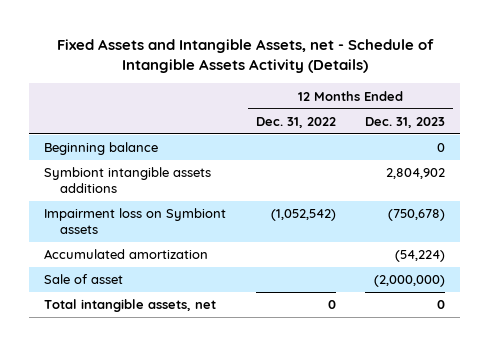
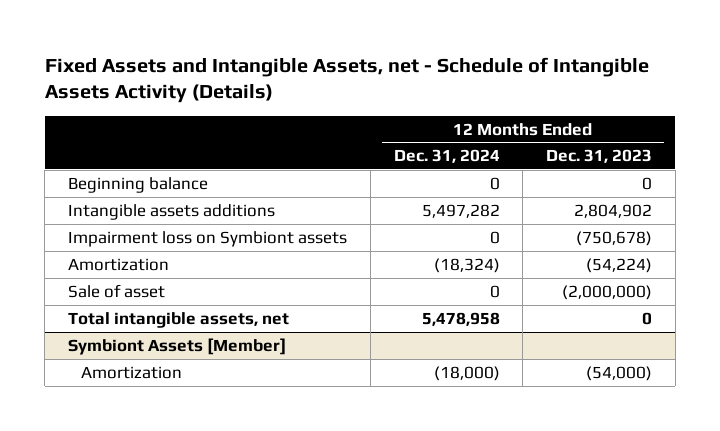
[255,116,336,128] Dec. 31, 2022 -> none
none -> [393,149,500,164] Dec. 31, 2024
[44,167,212,194] Symbiont intangible assets additions -> [68,203,276,220] Intangible assets additions
[44,249,209,260] Accumulated amortization -> [68,257,170,271] Amortization
none -> [68,337,287,355] Symbiont Assets [Member]
none -> [80,365,182,379] Amortization

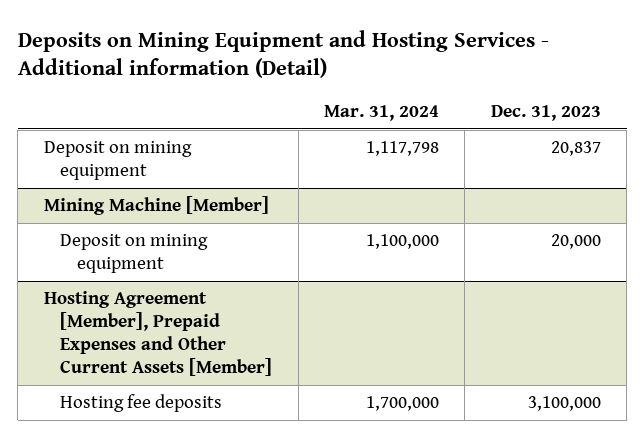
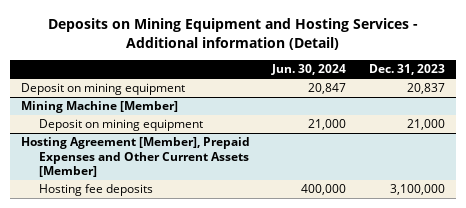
[323,104,439,121] Mar. 31, 2024 -> none
none -> [271,64,347,76] Jun. 30, 2024
[550,234,601,250] 20,000 -> [406,119,445,131] 21,000

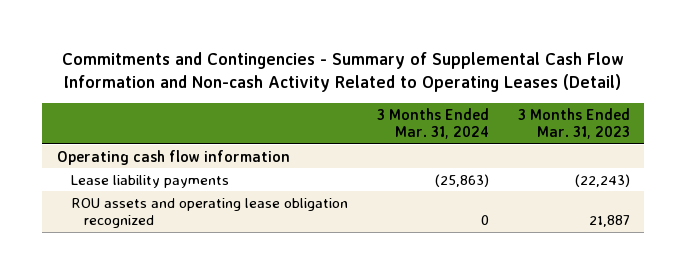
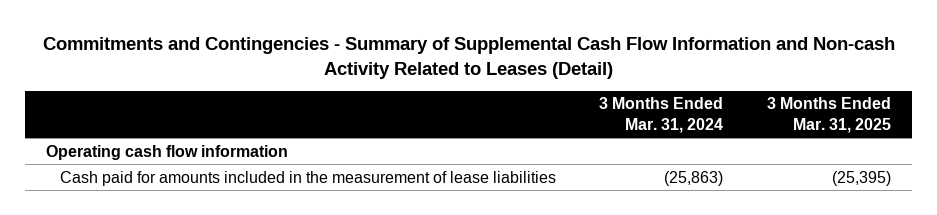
[62,52,625,93] Commitments and Contingencies - Summary of Supplemental Cash Flow Information and Non-cash Activity Related to Operating Leases (Detail) -> [42,36,895,79] Commitments and Contingencies - Summary of Supplemental Cash Flow Information and Non-cash Activity Related to Leases (Detail)
[517,107,630,140] 3 Months Ended Mar. 31, 2023 -> none
none -> [766,97,891,133] 3 Months Ended Mar. 31, 2025
[70,197,348,229] ROU assets and operating lease obligation recognized -> none
[70,174,229,188] Lease liability payments -> [60,170,557,186] Cash paid for amounts included in the measurement of lease liabilities

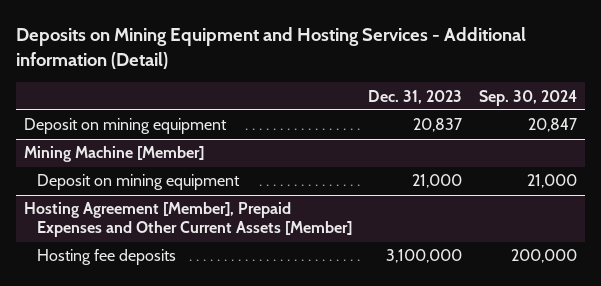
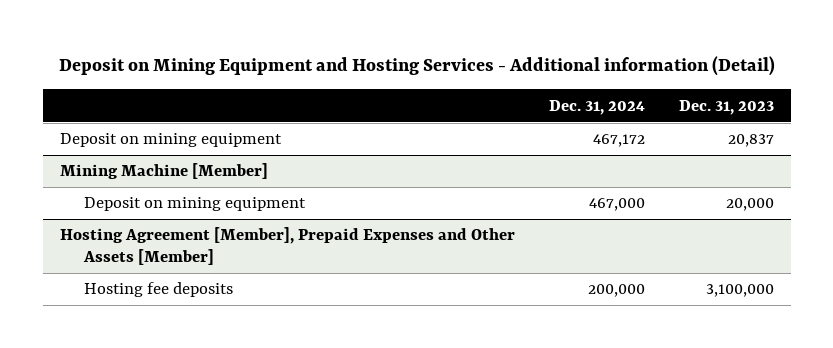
[16,27,527,70] Deposits on Mining Equipment and Hosting Services - Additional information (Detail) -> [58,56,775,77] Deposit on Mining Equipment and Hosting Services - Additional information (Detail)
[478,89,577,106] Sep. 30, 2024 -> none
none -> [548,99,645,115] Dec. 31, 2024
[412,174,463,189] 21,000 -> [725,198,774,212] 20,000
[24,202,352,238] Hosting Agreement [Member], Prepaid Expenses and Other Current Assets [Member] -> [59,227,515,265] Hosting Agreement [Member], Prepaid Expenses and Other Assets [Member]

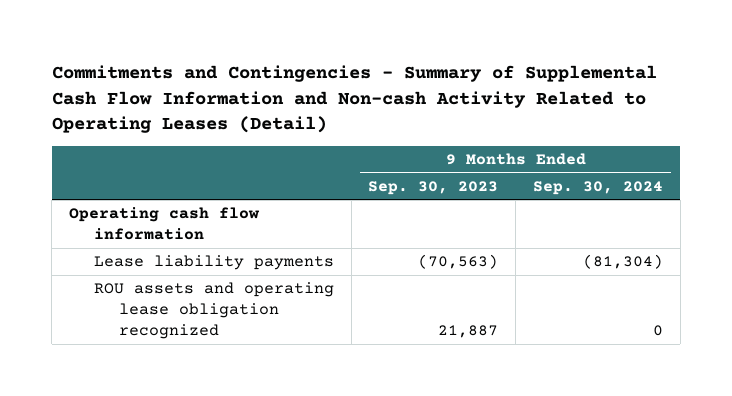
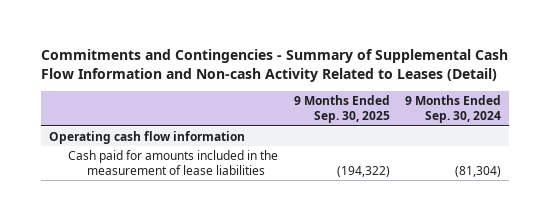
[51,64,657,134] Commitments and Contingencies - Summary of Supplemental Cash Flow Information and Non-cash Activity Related to Operating Leases (Detail) -> [41,49,509,83] Commitments and Contingencies - Summary of Supplemental Cash Flow Information and Non-cash Activity Related to Leases (Detail)
[368,180,499,195] Sep. 30, 2023 -> none
none -> [293,95,390,124] 9 Months Ended Sep. 30, 2025
[93,282,334,340] ROU assets and operating lease obligation recognized -> none
[93,255,334,271] Lease liability payments -> [68,150,279,175] Cash paid for amounts included in the measurement of lease liabilities

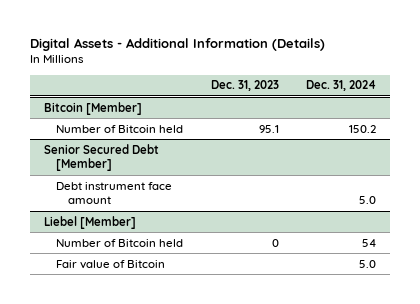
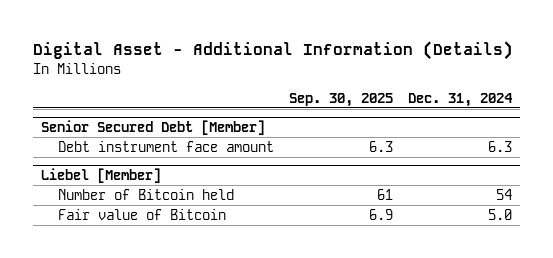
[30,37,326,51] Digital Assets - Additional Information (Details) -> [33,40,514,60] Digital Asset - Additional Information (Details)
[210,80,279,92] Dec. 31, 2023 -> none
none -> [289,92,394,107] Sep. 30, 2025
[44,101,143,115] Bitcoin [Member] -> none
[56,124,184,133] Number of Bitcoin held -> none
[359,195,377,204] 5.0 -> [488,140,513,152] 6.3

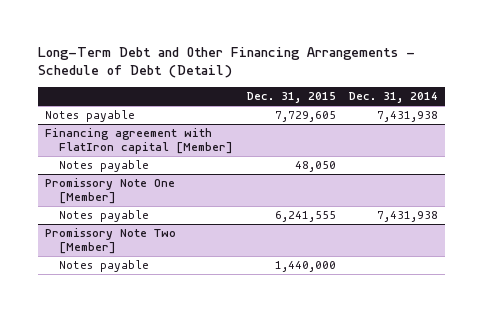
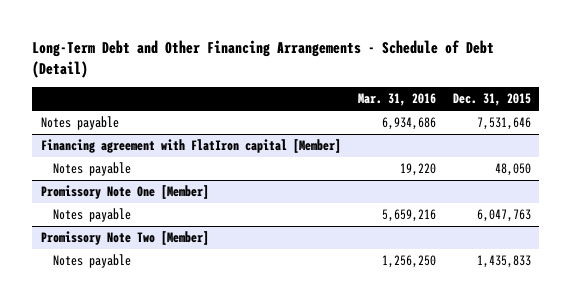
[349,92,439,104] Dec. 31, 2014 -> none
none -> [357,93,436,107] Mar. 31, 2016
[274,111,336,123] 7,729,605 -> [476,117,531,131] 7,531,646
[274,211,336,223] 6,241,555 -> [476,209,531,223] 6,047,763
[274,261,336,273] 1,440,000 -> [476,255,531,269] 1,435,833

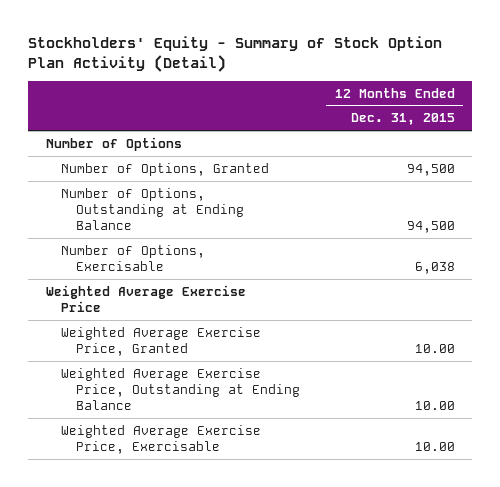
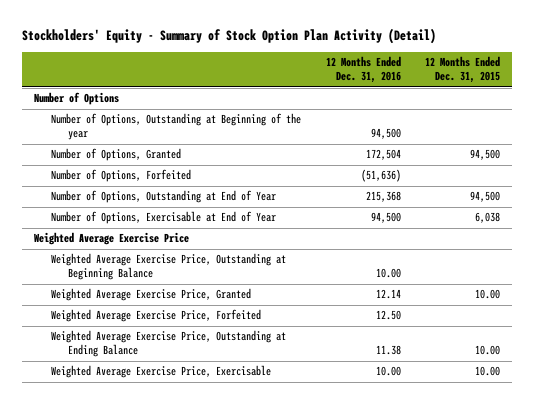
none -> [325,56,401,84] 12 Months Ended Dec. 31, 2016
none -> [51,113,302,141] Number of Options, Outstanding at Beginning of the year
none -> [51,169,192,183] Number of Options, Forfeited
[60,187,244,231] Number of Options, Outstanding at Ending Balance -> [51,190,277,204] Number of Options, Outstanding at End of Year
[60,244,205,272] Number of Options, Exercisable -> [51,211,277,225] Number of Options, Exercisable at End of Year
none -> [51,253,287,281] Weighted Average Exercise Price, Outstanding at Beginning Balance
none -> [51,309,262,323] Weighted Average Exercise Price, Forfeited

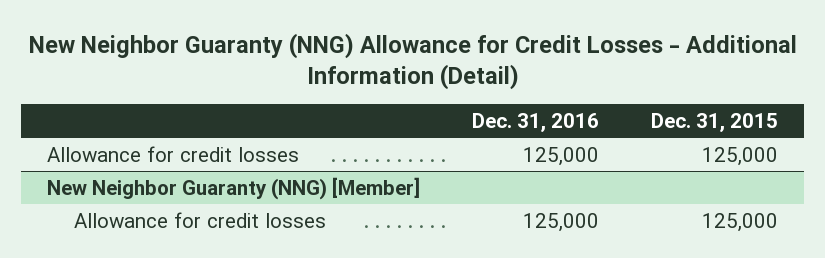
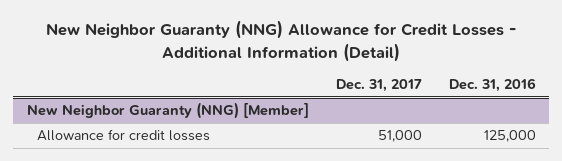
[650,113,778,133] Dec. 31, 2015 -> none
none -> [335,79,422,93] Dec. 31, 2017
[47,145,300,162] Allowance for credit losses -> none

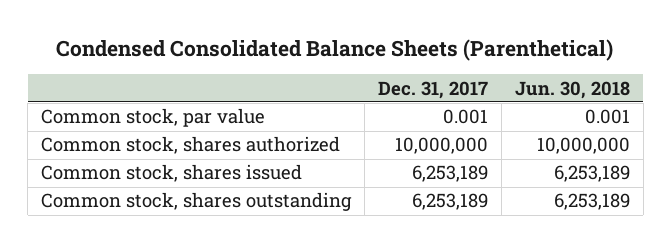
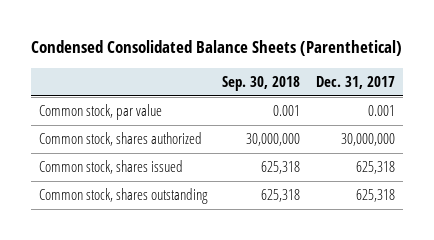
[514,80,630,99] Jun. 30, 2018 -> none
none -> [222,75,301,91] Sep. 30, 2018
[394,137,488,155] 10,000,000 -> [341,132,396,146] 30,000,000
[411,165,488,183] 6,253,189 -> [356,160,396,174] 625,318
[411,193,488,211] 6,253,189 -> [356,188,396,202] 625,318

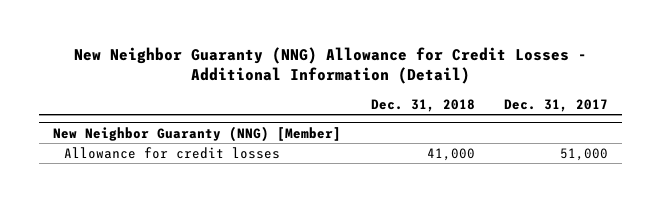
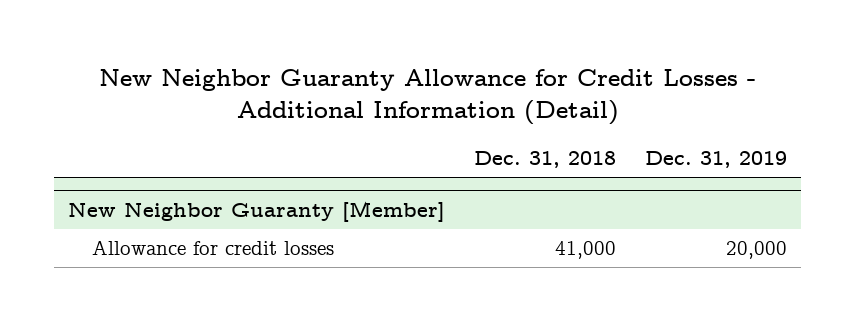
[73,46,587,85] New Neighbor Guaranty (NNG) Allowance for Credit Losses - Additional Information (Detail) -> [98,69,756,126] New Neighbor Guaranty Allowance for Credit Losses - Additional Information (Detail)
[503,98,608,112] Dec. 31, 2017 -> none
none -> [644,151,787,169] Dec. 31, 2019
[53,125,342,142] New Neighbor Guaranty (NNG) [Member] -> [68,200,446,222] New Neighbor Guaranty [Member]

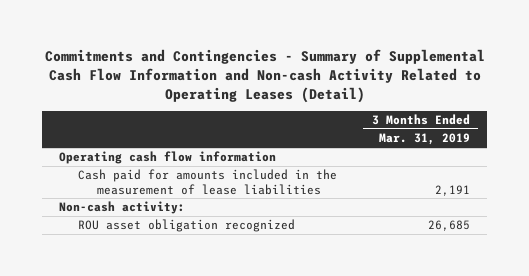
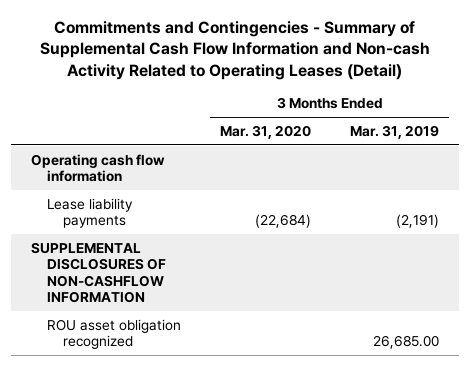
none -> [220,124,312,139] Mar. 31, 2020
[78,169,338,195] Cash paid for amounts included in the measurement of lease liabilities -> none
[59,201,186,215] Non-cash activity: -> none
none -> [47,197,134,229] Lease liability payments
none -> [30,241,167,303] SUPPLEMENTAL DISCLOSURES OF NON-CASHFLOW INFORMATION
[427,220,470,232] 26,685 -> [373,335,440,350] 26,685.00

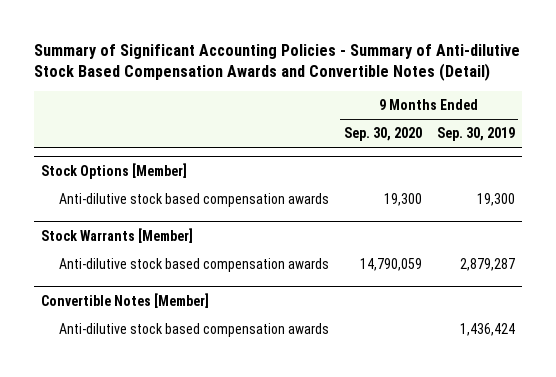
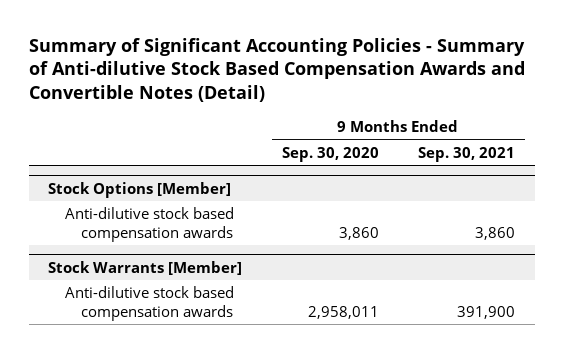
[436,127,515,142] Sep. 30, 2019 -> none
none -> [417,146,515,162] Sep. 30, 2021
[384,192,423,206] 19,300 -> [338,226,379,240] 3,860
[41,292,210,308] Convertible Notes [Member] -> none
[59,322,330,337] Anti-dilutive stock based compensation awards -> none
[360,257,423,271] 14,790,059 -> [307,305,379,319] 2,958,011

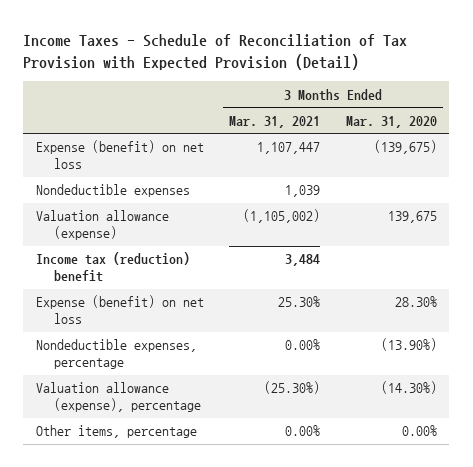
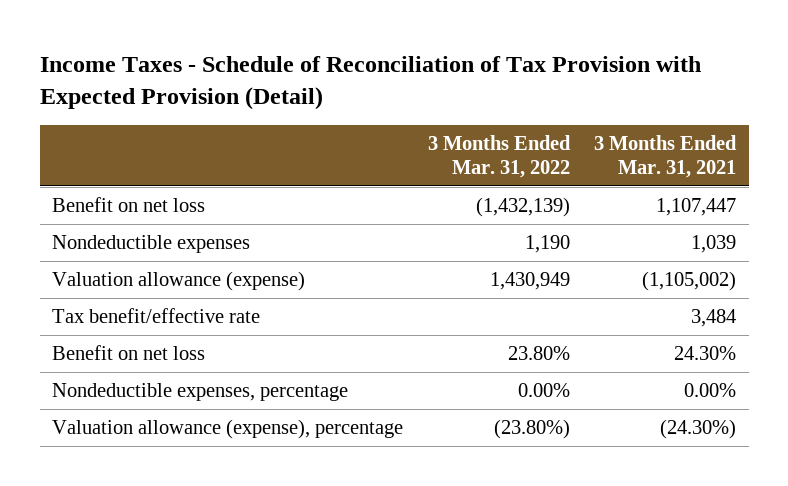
[345,115,437,128] Mar. 31, 2020 -> none
none -> [427,134,571,179] 3 Months Ended Mar. 31, 2022
[36,140,205,170] Expense (benefit) on net loss -> [52,197,206,213] Benefit on net loss
[36,252,191,283] Income tax (reduction) benefit -> [52,308,261,324] Tax benefit/effective rate
[36,295,205,325] Expense (benefit) on net loss -> [52,345,206,361] Benefit on net loss
[278,296,321,308] 25.30% -> [674,346,737,361] 24.30%
[36,425,198,439] Other items, percentage -> none
[264,381,321,395] (25.30%) -> [660,419,737,440] (24.30%)

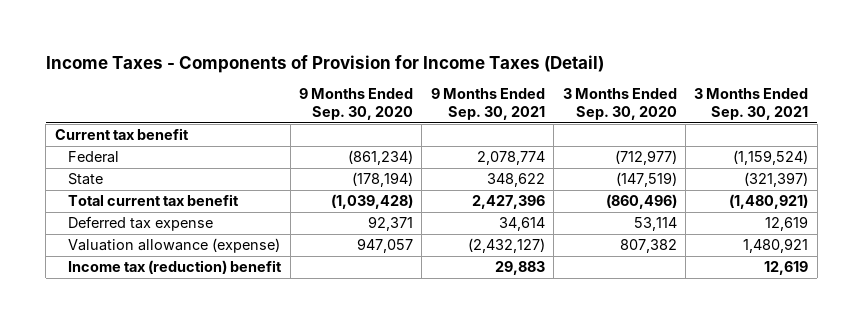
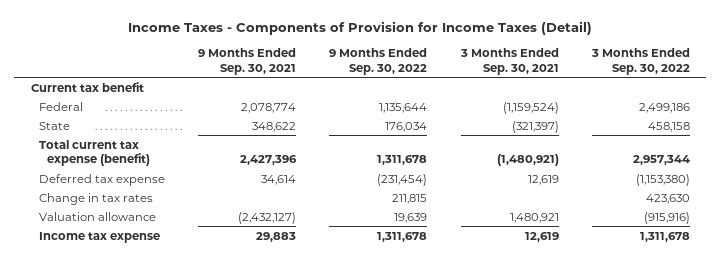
[298,88,413,121] 9 Months Ended Sep. 30, 2020 -> none
[562,88,677,121] 3 Months Ended Sep. 30, 2020 -> none
none -> [329,47,428,75] 9 Months Ended Sep. 30, 2022
none -> [590,47,690,75] 3 Months Ended Sep. 30, 2022
[68,194,240,207] Total current tax benefit -> [38,139,151,167] Total current tax expense (benefit)
none -> [38,192,153,205] Change in tax rates
[68,238,281,254] Valuation allowance (expense) -> [38,211,156,221] Valuation allowance
[68,260,283,275] Income tax (reduction) benefit -> [38,231,160,243] Income tax expense

